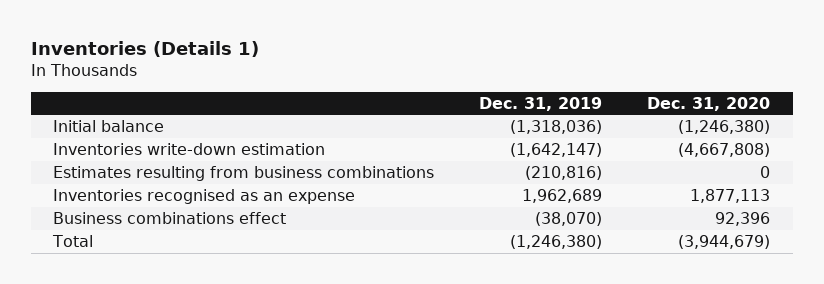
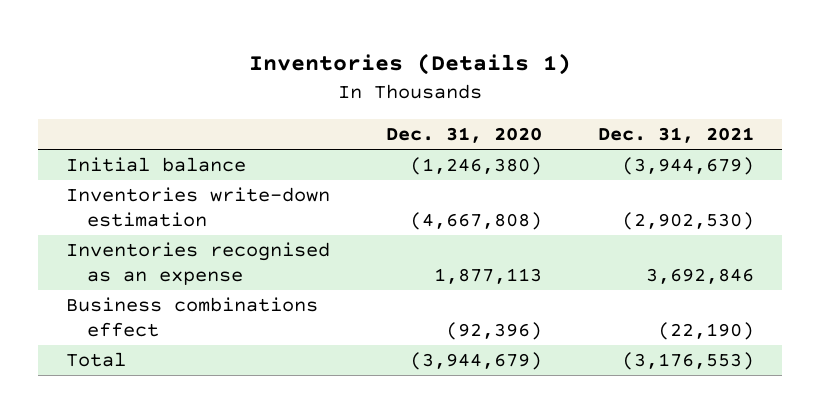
[479,96,603,111] Dec. 31, 2019 -> none
none -> [597,127,754,144] Dec. 31, 2021
[53,166,435,182] Estimates resulting from business combinations -> none
[715,212,771,227] 92,396 -> [445,321,542,340] (92,396)

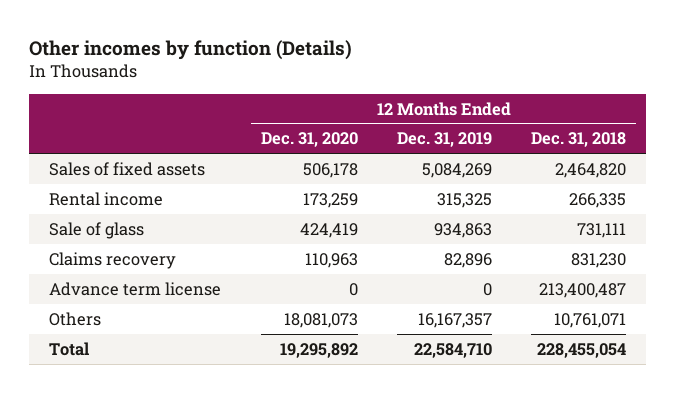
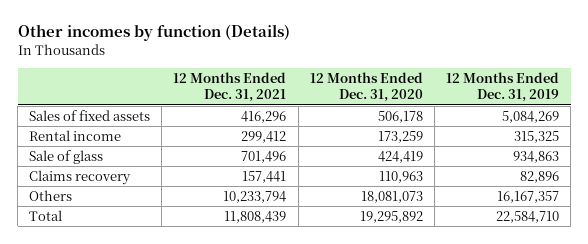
[531,132,627,148] Dec. 31, 2018 -> none
none -> [173,71,287,103] 12 Months Ended Dec. 31, 2021
[49,281,222,296] Advance term license -> none

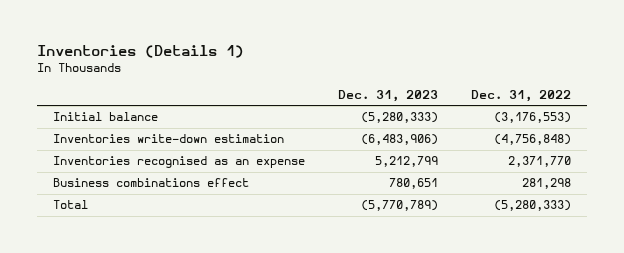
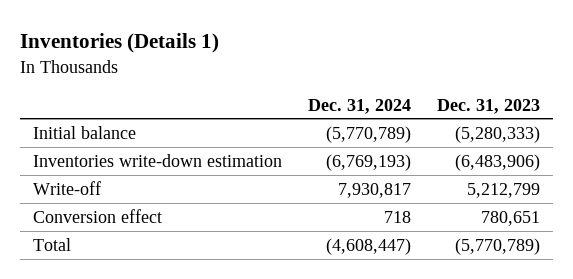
[470,90,571,103] Dec. 31, 2022 -> none
none -> [307,98,411,114] Dec. 31, 2024
[53,156,306,169] Inventories recognised as an expense -> [32,180,101,195] Write-off
[53,178,250,188] Business combinations effect -> [32,208,162,223] Conversion effect

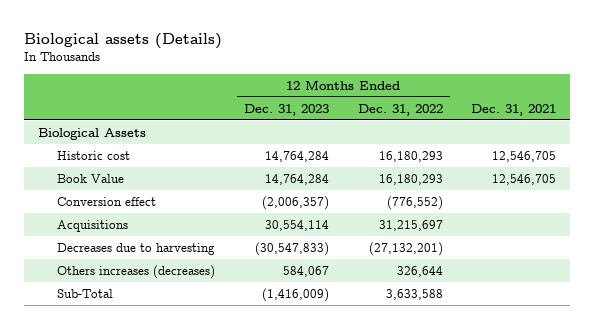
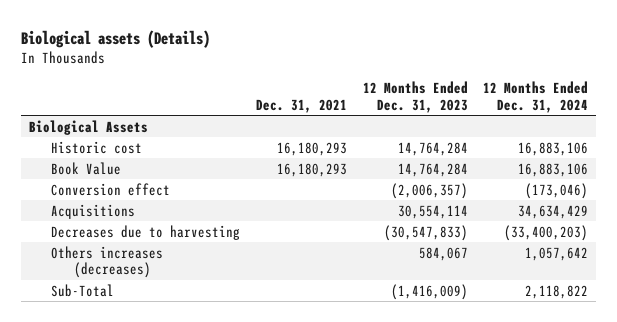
[357,103,443,116] Dec. 31, 2022 -> none
none -> [483,81,589,113] 12 Months Ended Dec. 31, 2024
[492,150,557,162] 12,546,705 -> [276,141,347,156] 16,180,293
[492,173,557,185] 12,546,705 -> [276,162,347,177] 16,180,293

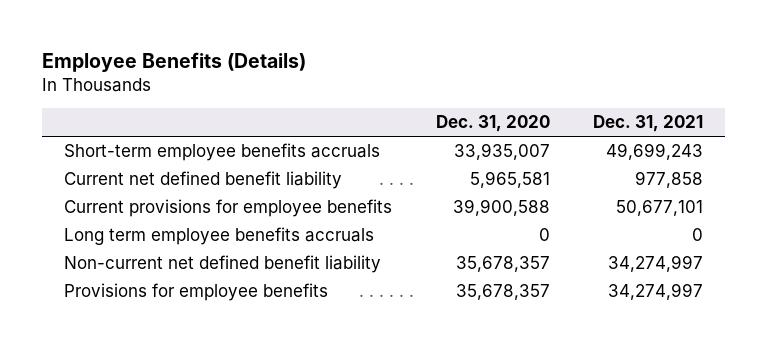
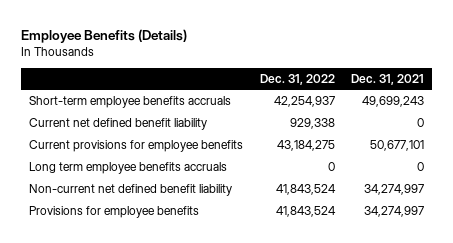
[435,115,550,133] Dec. 31, 2020 -> none
none -> [259,73,335,85] Dec. 31, 2022
[635,171,704,189] 977,858 -> [416,118,424,128] 0

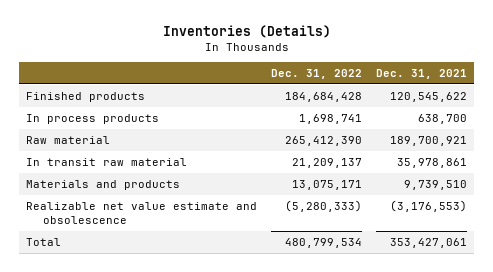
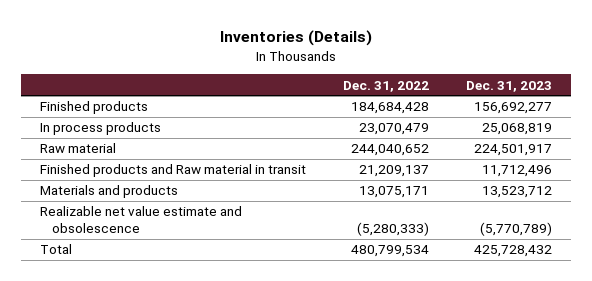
[376,68,468,79] Dec. 31, 2021 -> none
none -> [466,80,553,92] Dec. 31, 2023
[299,113,363,124] 1,698,741 -> [359,123,430,136] 23,070,479
[285,135,363,146] 265,412,390 -> [351,144,430,157] 244,040,652
[26,157,188,166] In transit raw material -> [39,164,306,178] Finished products and Raw material in transit

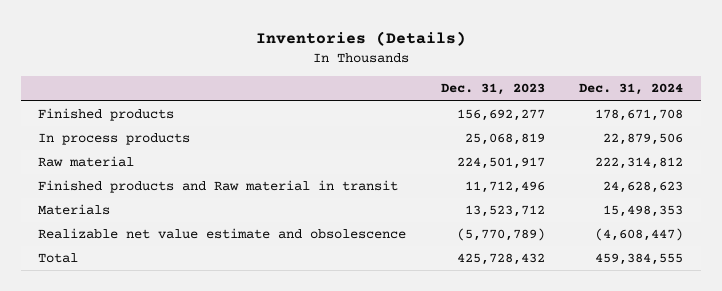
[343,80,430,92] Dec. 31, 2022 -> none
none -> [579,83,684,96] Dec. 31, 2024
[39,185,178,199] Materials and products -> [38,204,111,216] Materials

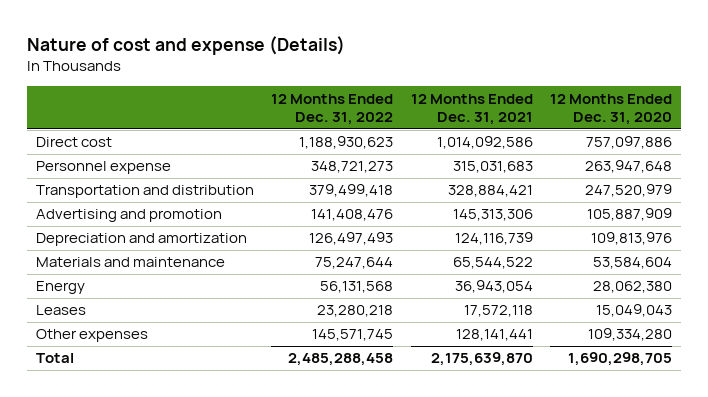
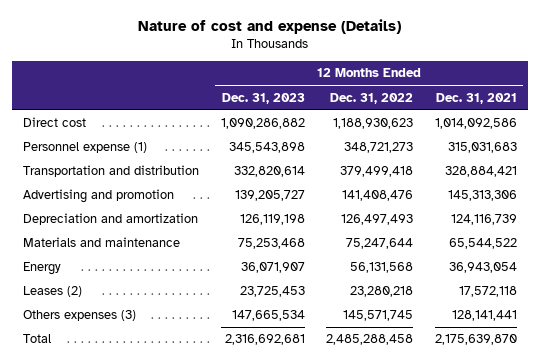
[550,93,673,126] 12 Months Ended Dec. 31, 2020 -> none
none -> [221,92,305,104] Dec. 31, 2023
[35,161,171,175] Personnel expense -> [22,142,147,154] Personnel expense (1)
[35,305,86,316] Leases -> [22,286,82,298] Leases (2)
[35,329,148,343] Other expenses -> [22,310,136,322] Others expenses (3)

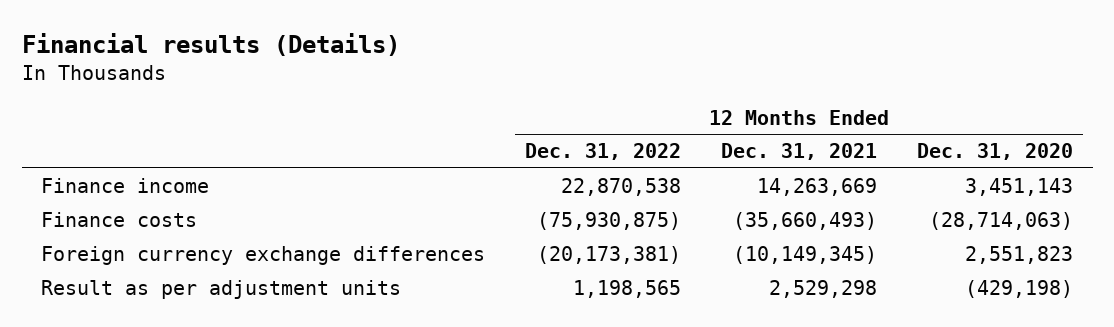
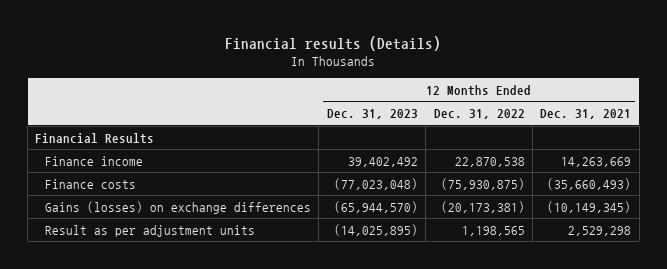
[916,143,1073,161] Dec. 31, 2020 -> none
none -> [326,109,418,120] Dec. 31, 2023
none -> [35,132,155,144] Financial Results
[41,246,486,266] Foreign currency exchange differences -> [45,200,312,214] Gains (losses) on exchange differences

